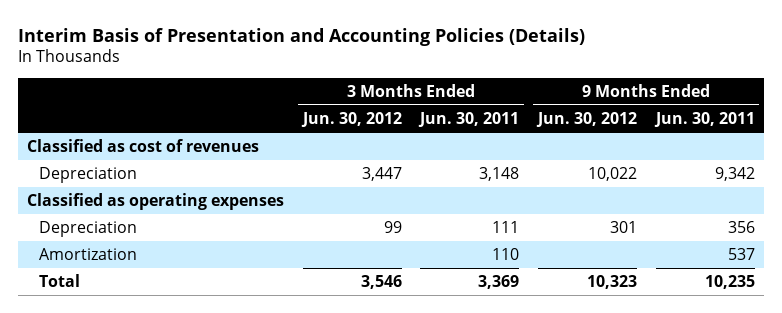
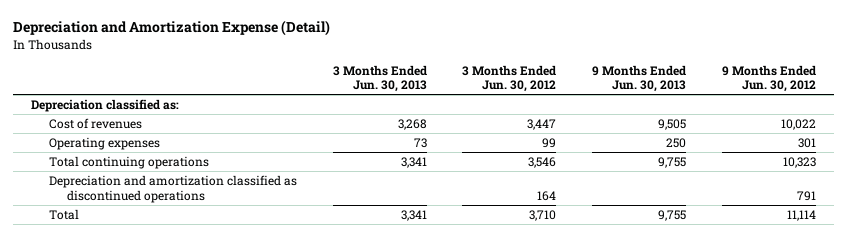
[17,27,585,46] Interim Basis of Presentation and Accounting Policies (Details) -> [13,20,331,37] Depreciation and Amortization Expense (Detail)
[418,111,520,127] Jun. 30, 2011 -> none
[653,111,755,127] Jun. 30, 2011 -> none
none -> [332,64,427,93] 3 Months Ended Jun. 30, 2013
none -> [592,64,687,93] 9 Months Ended Jun. 30, 2013
[27,139,260,153] Classified as cost of revenues -> none
[27,193,285,211] Classified as operating expenses -> none
[39,248,138,261] Amortization -> none
none -> [30,98,179,112] Depreciation classified as:
[39,167,138,184] Depreciation -> [48,117,142,129] Cost of revenues
[39,221,138,238] Depreciation -> [48,136,160,150] Operating expenses
none -> [48,155,209,169] Total continuing operations
none -> [48,174,297,203] Depreciation and amortization classified as discontinued operations
[360,275,402,290] 3,546 -> [529,209,557,221] 3,710
[587,275,638,290] 10,323 -> [786,209,816,221] 11,114

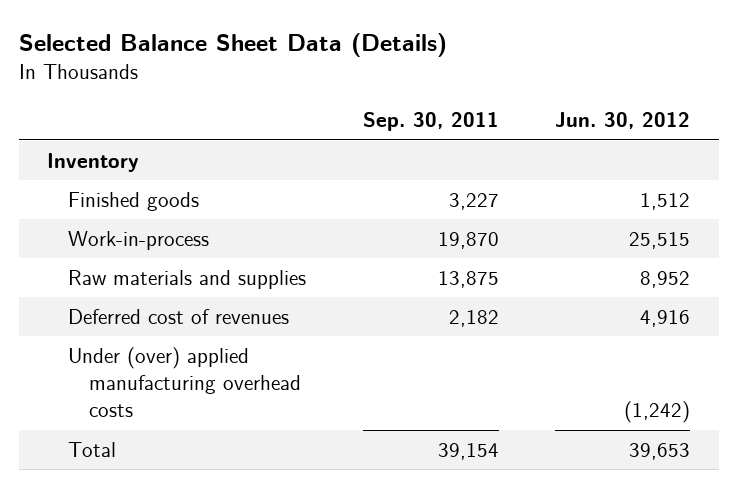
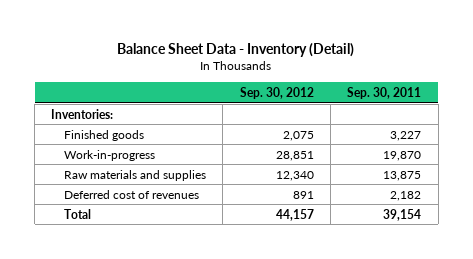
[18,33,447,58] Selected Balance Sheet Data (Details) -> [117,42,355,57] Balance Sheet Data - Inventory (Detail)
[555,112,691,130] Jun. 30, 2012 -> none
none -> [239,86,314,99] Sep. 30, 2012
[46,153,139,173] Inventory -> [51,108,114,119] Inventories:
[67,231,209,251] Work-in-process -> [63,149,155,161] Work-in-progress
[67,347,301,418] Under (over) applied manufacturing overhead costs -> none

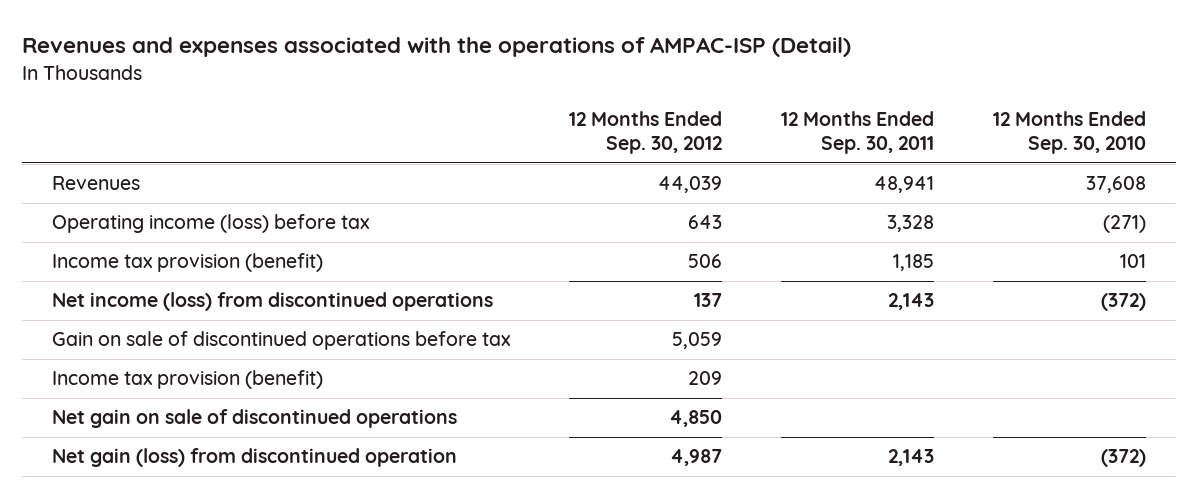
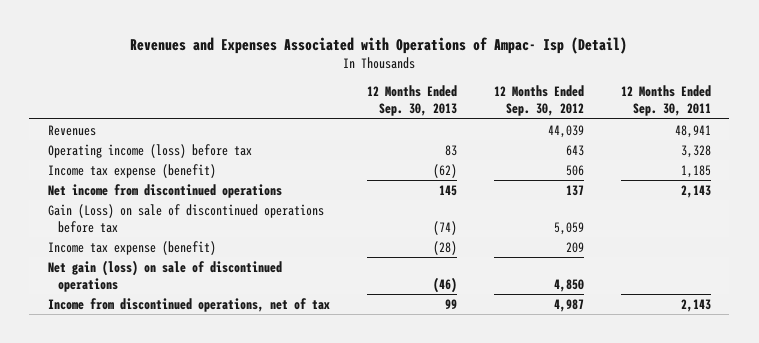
[22,36,852,57] Revenues and expenses associated with the operations of AMPAC-ISP (Detail) -> [130,37,628,55] Revenues and Expenses Associated with Operations of Ampac- Isp (Detail)
[993,110,1147,155] 12 Months Ended Sep. 30, 2010 -> none
none -> [366,85,457,117] 12 Months Ended Sep. 30, 2013
[51,253,323,273] Income tax provision (benefit) -> [47,163,216,178] Income tax expense (benefit)
[51,292,493,312] Net income (loss) from discontinued operations -> [47,183,282,198] Net income from discontinued operations
[51,331,511,351] Gain on sale of discontinued operations before tax -> [47,203,324,233] Gain (Loss) on sale of discontinued operations before tax
[51,370,323,390] Income tax provision (benefit) -> [47,240,216,255] Income tax expense (benefit)
[51,409,457,429] Net gain on sale of discontinued operations -> [47,259,282,292] Net gain (loss) on sale of discontinued operations
[51,448,457,468] Net gain (loss) from discontinued operation -> [47,297,330,312] Income from discontinued operations, net of tax

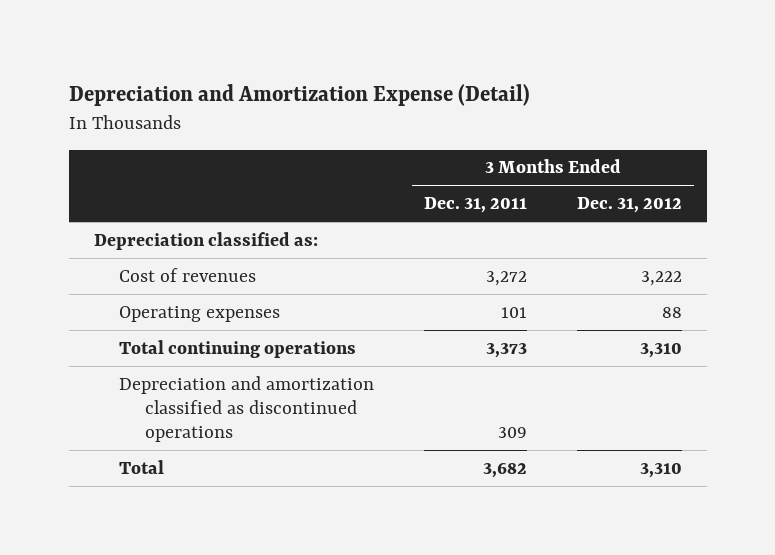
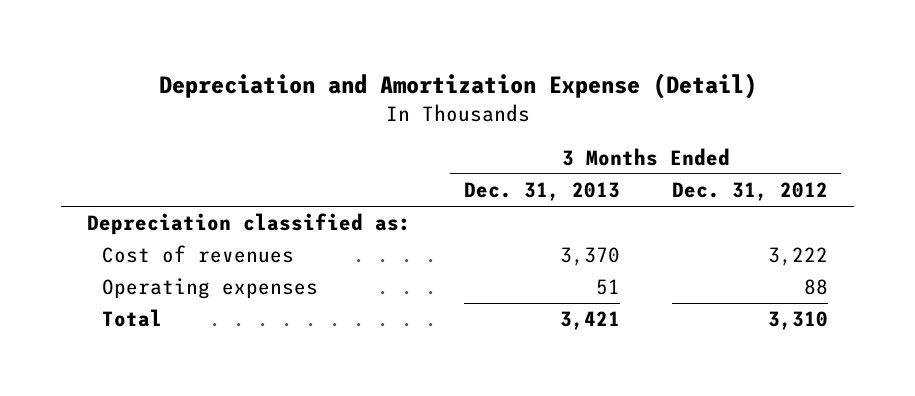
[424,197,528,214] Dec. 31, 2011 -> none
none -> [463,182,620,202] Dec. 31, 2013
[119,339,357,358] Total continuing operations -> none
[119,375,375,443] Depreciation and amortization classified as discontinued operations -> none

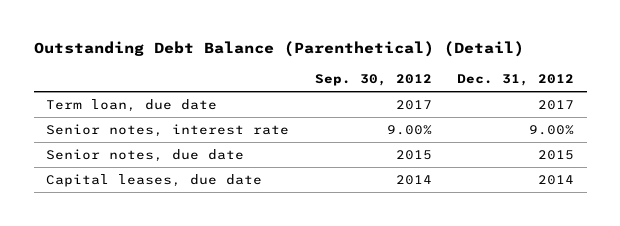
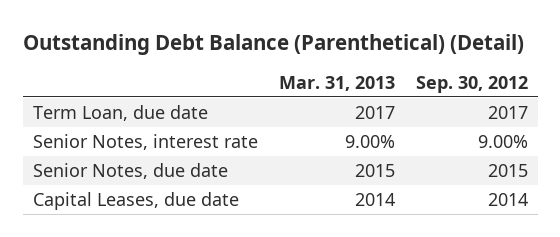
[456,74,574,87] Dec. 31, 2012 -> none
none -> [278,75,395,91] Mar. 31, 2013
[46,99,218,113] Term loan, due date -> [32,104,208,121] Term Loan, due date
[46,124,290,138] Senior notes, interest rate -> [32,133,258,150] Senior Notes, interest rate
[46,149,245,163] Senior notes, due date -> [32,162,228,179] Senior Notes, due date
[46,174,263,188] Capital leases, due date -> [32,191,239,210] Capital Leases, due date

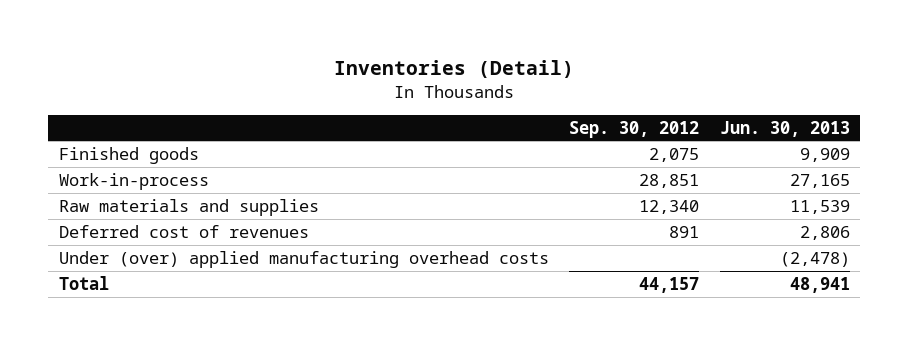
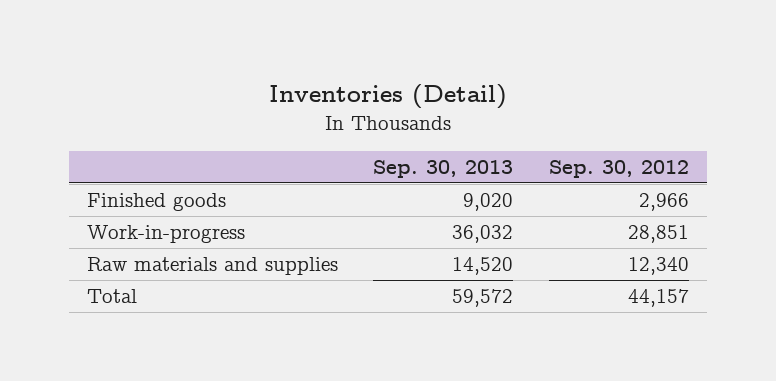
[719,120,850,137] Jun. 30, 2013 -> none
none -> [373,160,514,179] Sep. 30, 2013
[649,147,700,162] 2,075 -> [638,193,689,212] 2,966
[58,172,209,190] Work-in-process -> [86,225,245,244] Work-in-progress
[58,224,309,238] Deferred cost of revenues -> none
[58,250,549,268] Under (over) applied manufacturing overhead costs -> none

